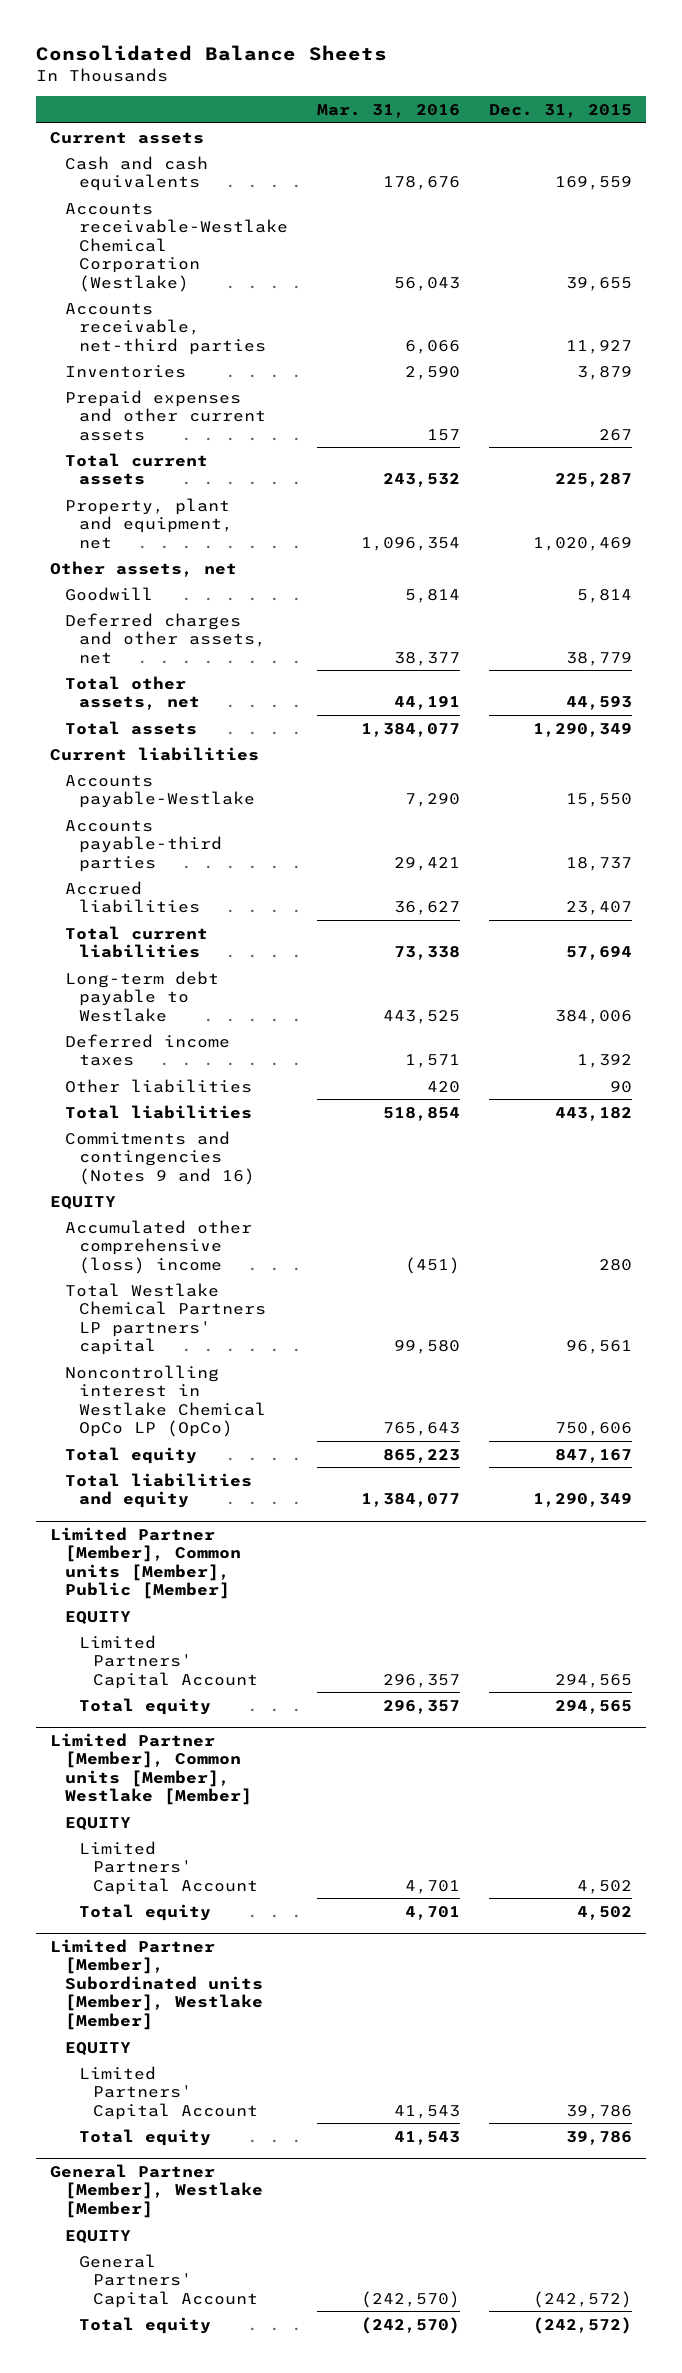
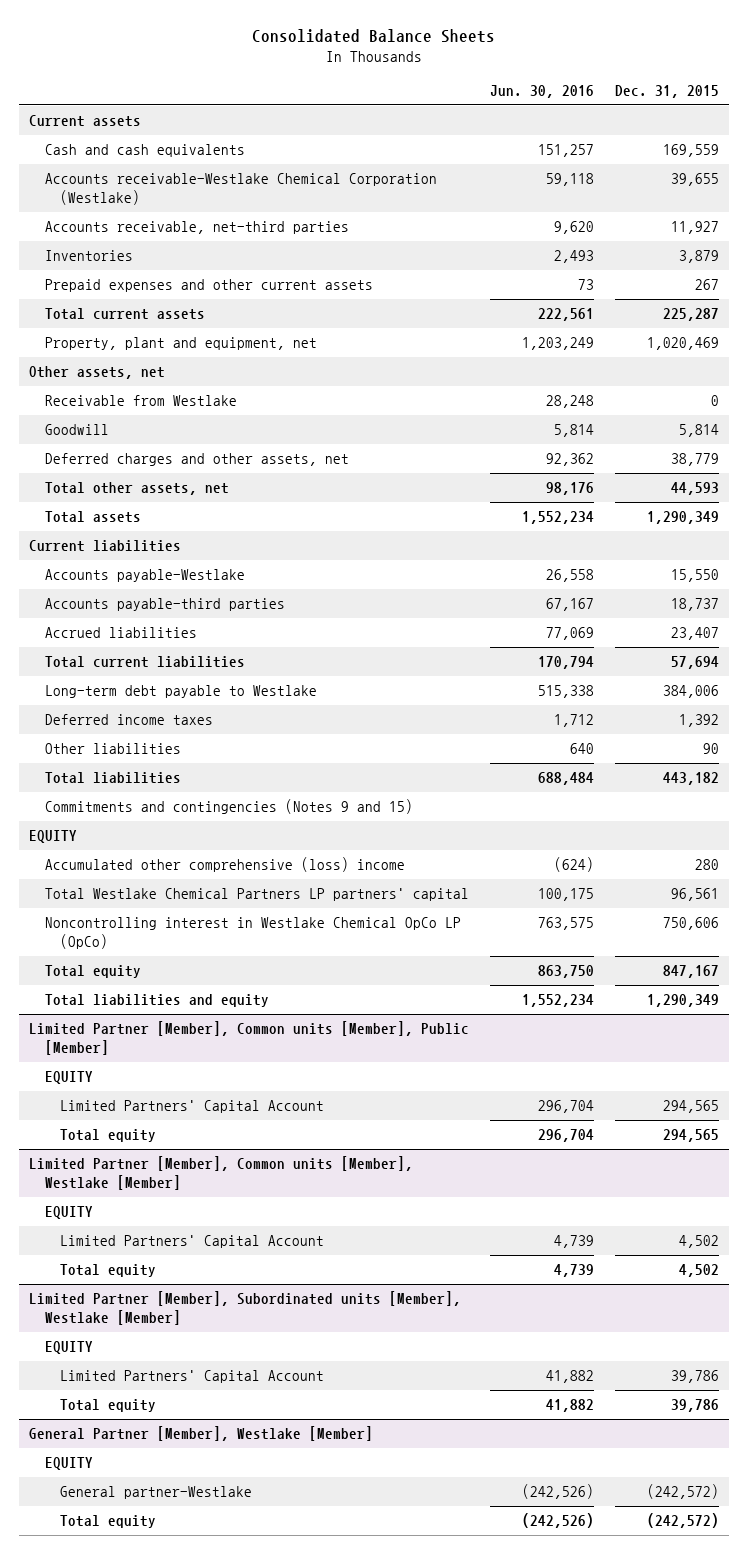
[316,104,460,119] Mar. 31, 2016 -> none
none -> [489,84,594,98] Jun. 30, 2016
none -> [44,395,237,407] Receivable from Westlake
[64,1130,256,1185] Commitments and contingencies (Notes 9 and 16) -> [44,799,413,815] Commitments and contingencies (Notes 9 and 15)
[79,2253,259,2308] General Partners' Capital Account -> [60,1486,253,1500] General partner-Westlake

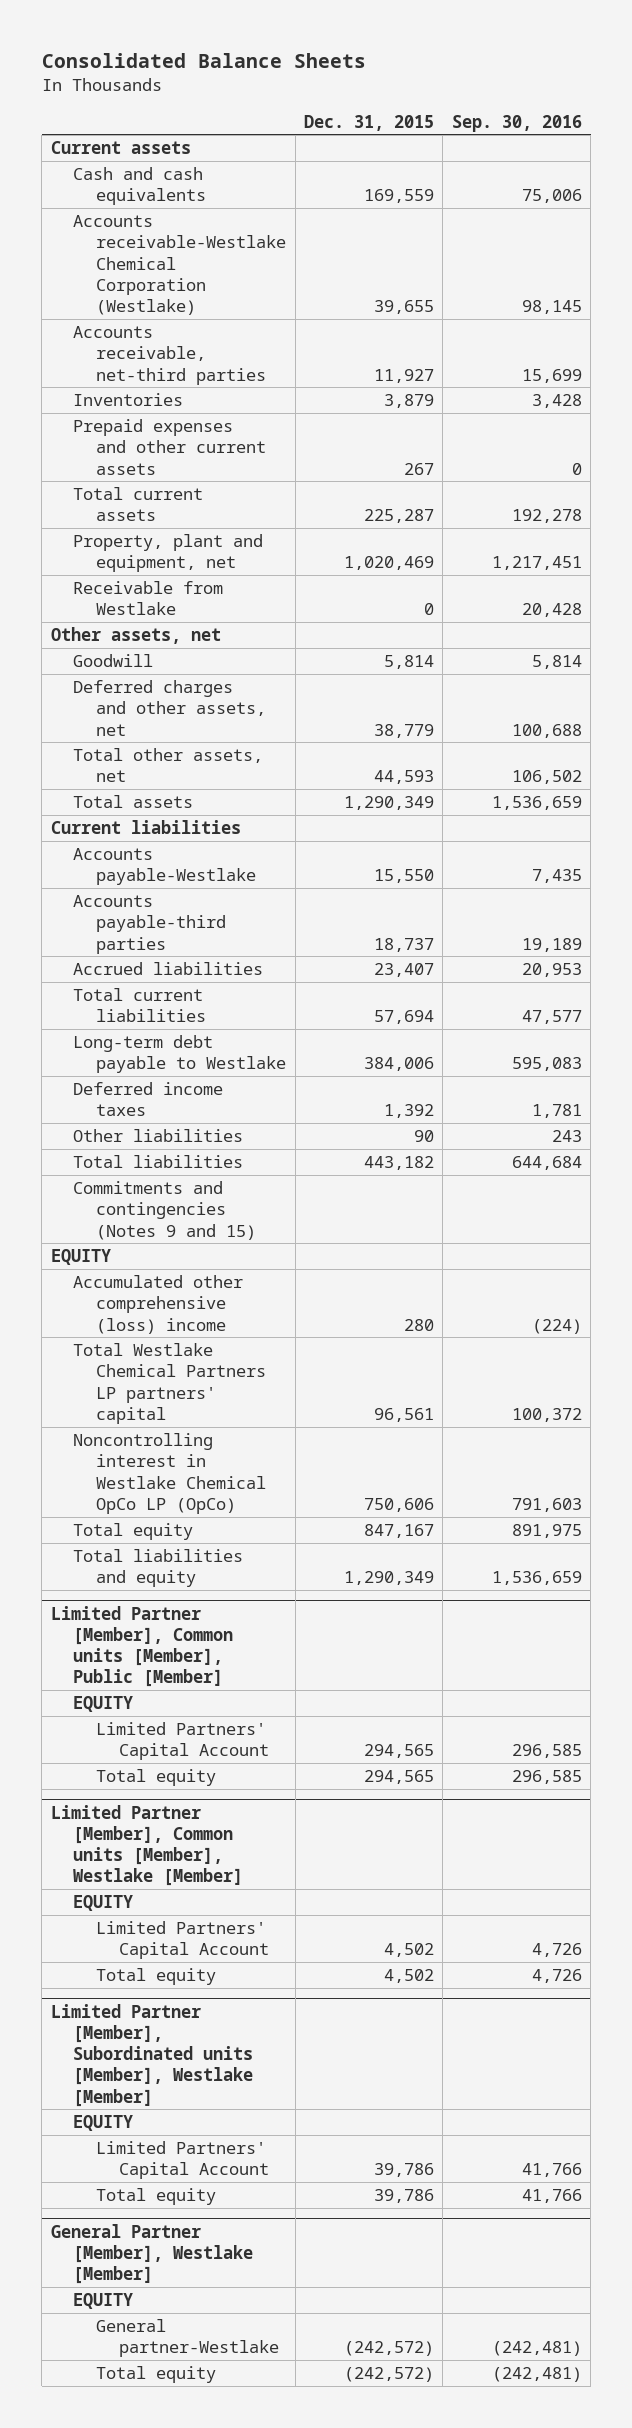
[489,84,594,98] Jun. 30, 2016 -> none
none -> [451,114,582,132] Sep. 30, 2016
[29,366,166,380] Other assets, net -> [50,627,221,645] Other assets, net

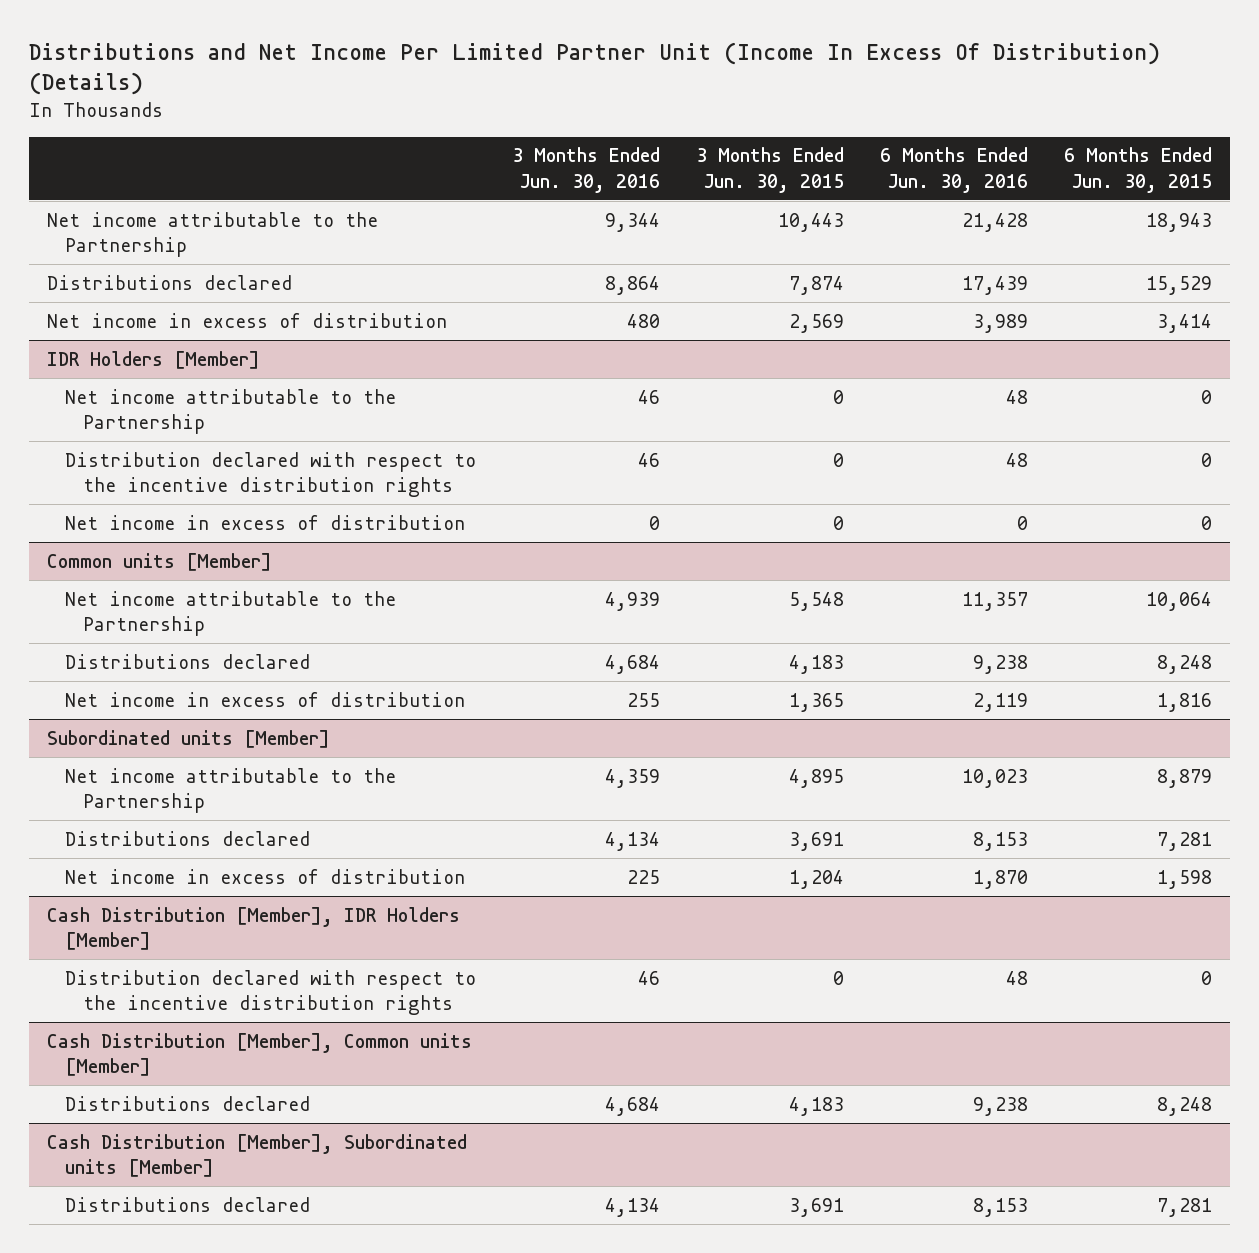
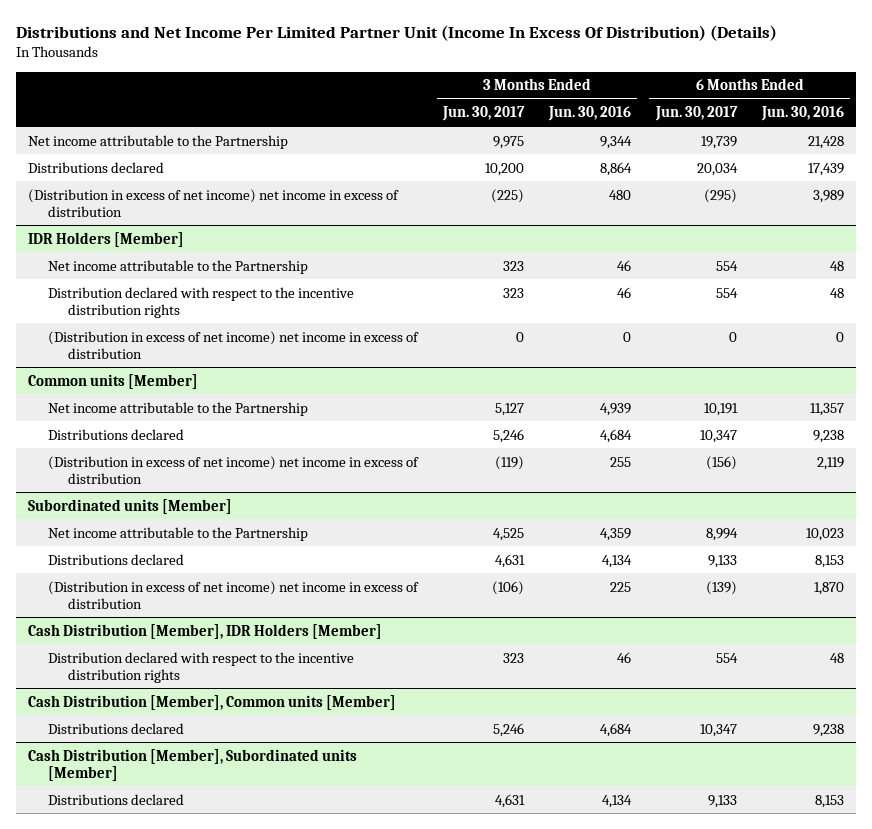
[695,147,844,193] 3 Months Ended Jun. 30, 2015 -> none
[1064,147,1213,193] 6 Months Ended Jun. 30, 2015 -> none
none -> [441,106,525,122] Jun. 30, 2017
none -> [654,106,738,122] Jun. 30, 2017
[47,312,448,328] Net income in excess of distribution -> [28,188,400,217] (Distribution in excess of net income) net income in excess of distribution
[64,514,465,530] Net income in excess of distribution -> [47,330,419,359] (Distribution in excess of net income) net income in excess of distribution
[64,691,465,707] Net income in excess of distribution -> [47,455,419,484] (Distribution in excess of net income) net income in excess of distribution
[64,868,465,884] Net income in excess of distribution -> [47,580,419,609] (Distribution in excess of net income) net income in excess of distribution

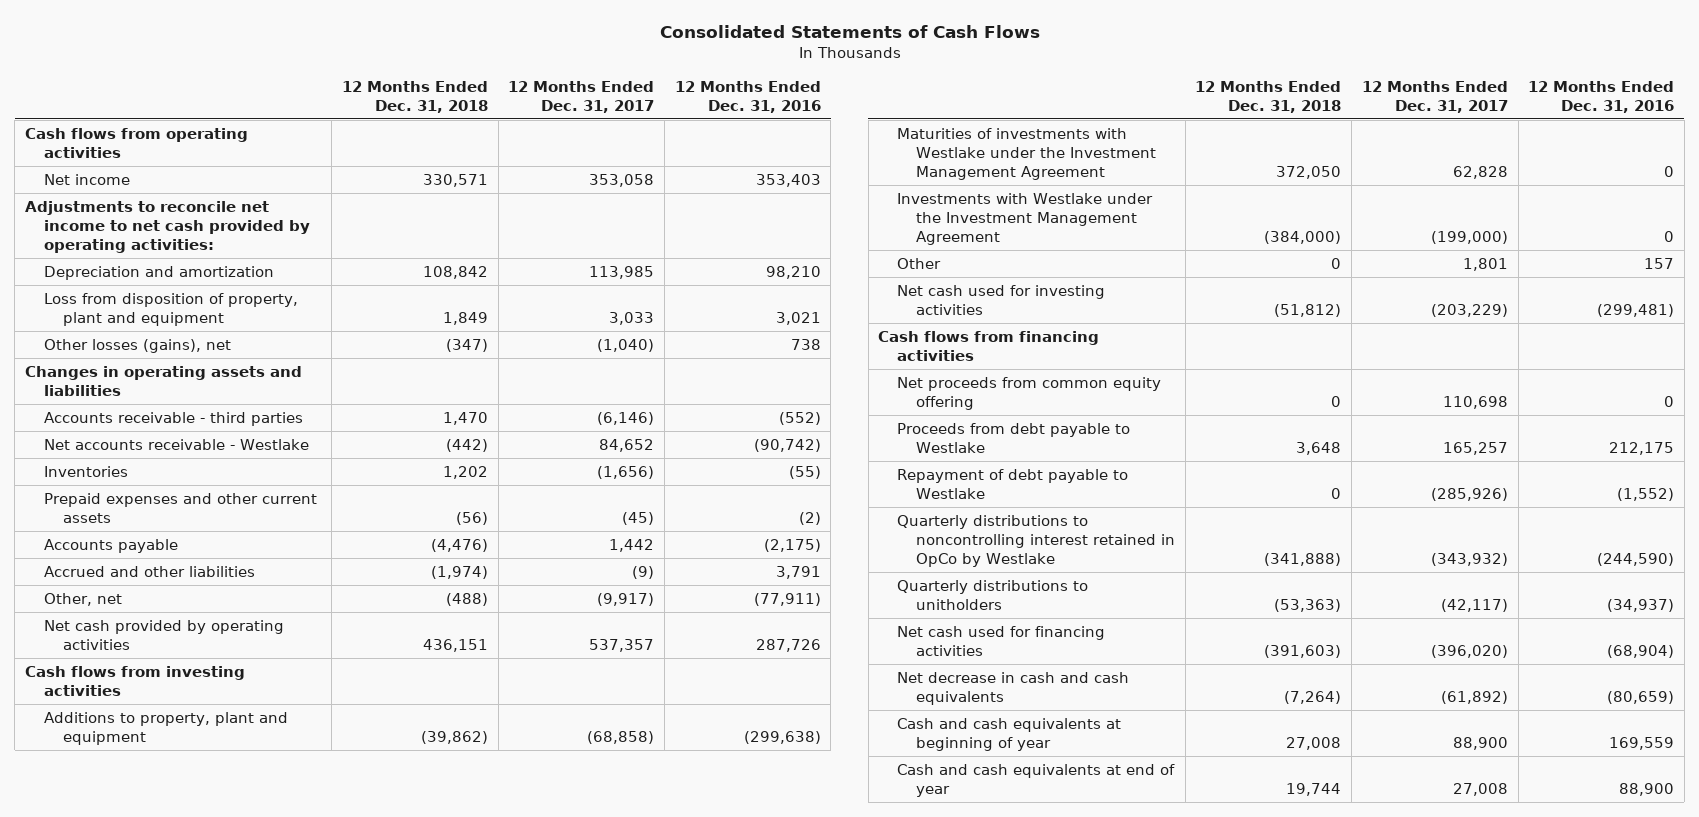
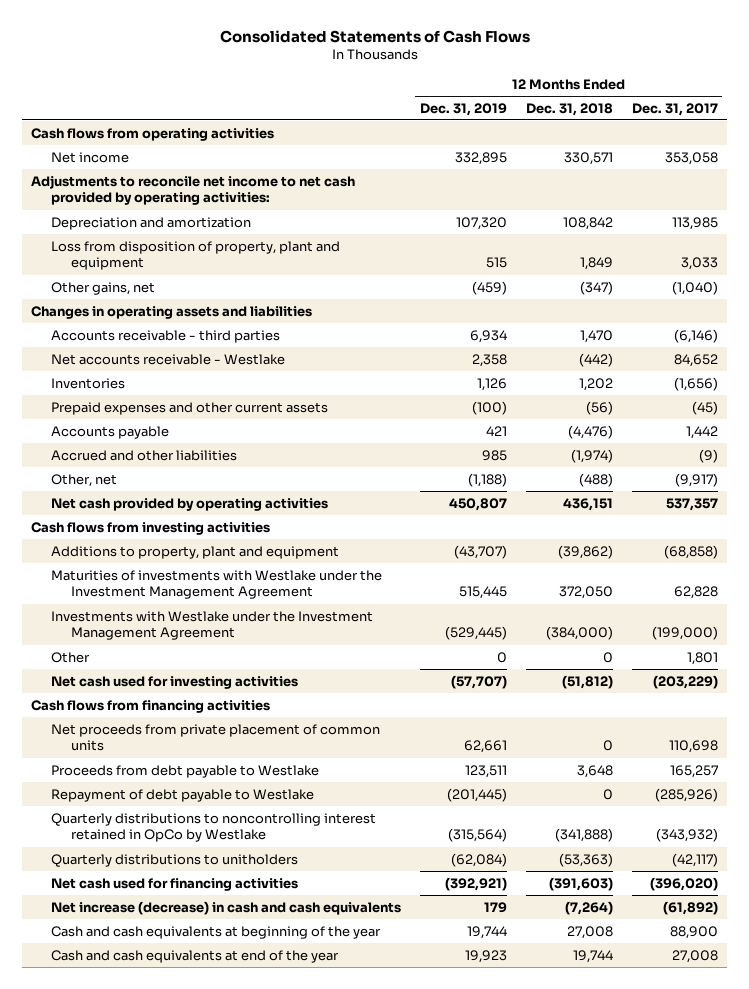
[674,80,821,113] 12 Months Ended Dec. 31, 2016 -> none
none -> [420,102,508,116] Dec. 31, 2019
[43,339,231,354] Other losses (gains), net -> [51,281,156,295] Other gains, net
[897,377,1162,411] Net proceeds from common equity offering -> [51,723,381,752] Net proceeds from private placement of common units
[897,672,1130,706] Net decrease in cash and cash equivalents -> [51,900,402,915] Net increase (decrease) in cash and cash equivalents
[897,718,1122,752] Cash and cash equivalents at beginning of year -> [51,925,382,939] Cash and cash equivalents at beginning of the year
[897,764,1176,798] Cash and cash equivalents at end of year -> [51,949,340,963] Cash and cash equivalents at end of the year

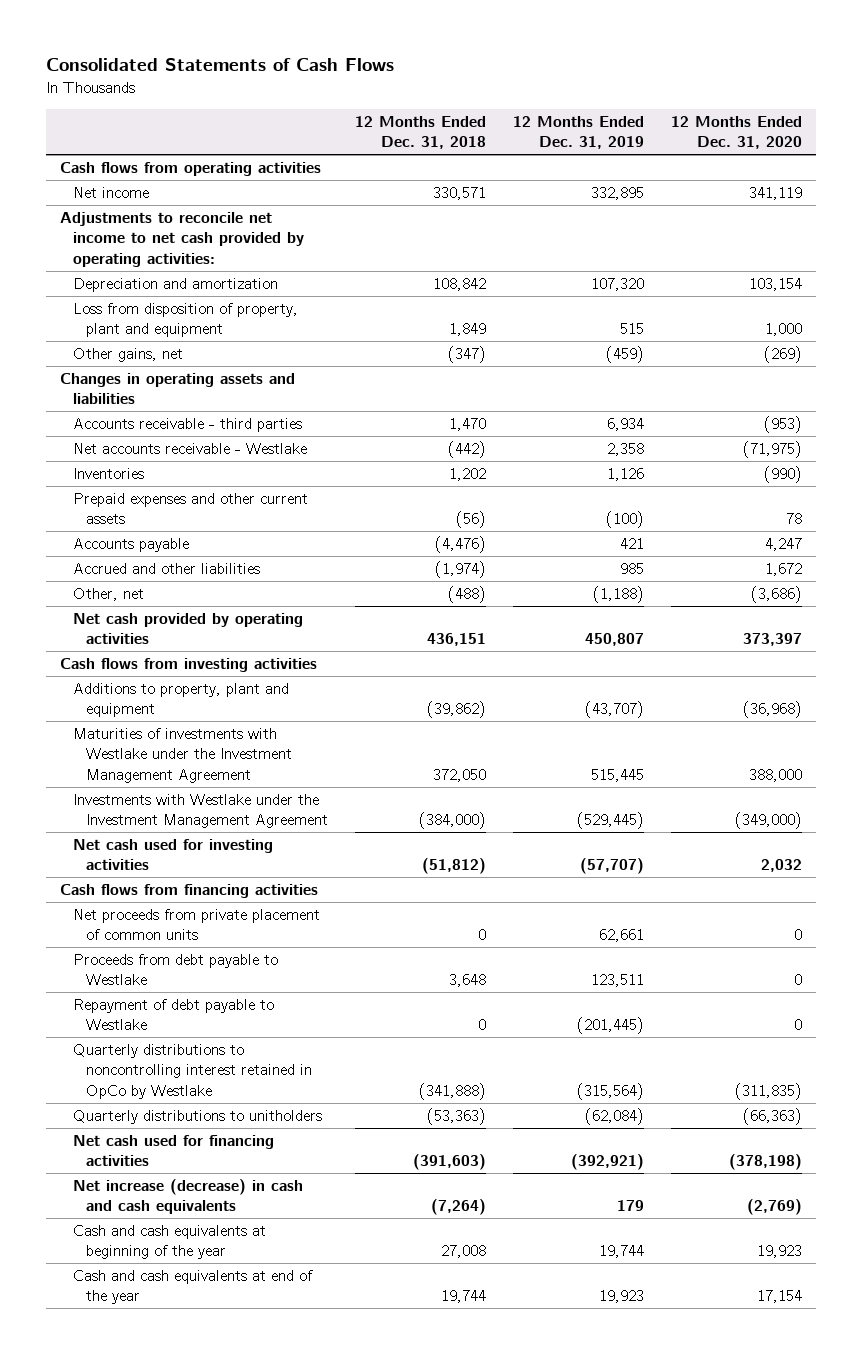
[631,102,718,116] Dec. 31, 2017 -> none
none -> [671,116,803,150] 12 Months Ended Dec. 31, 2020
[51,651,91,663] Other -> none

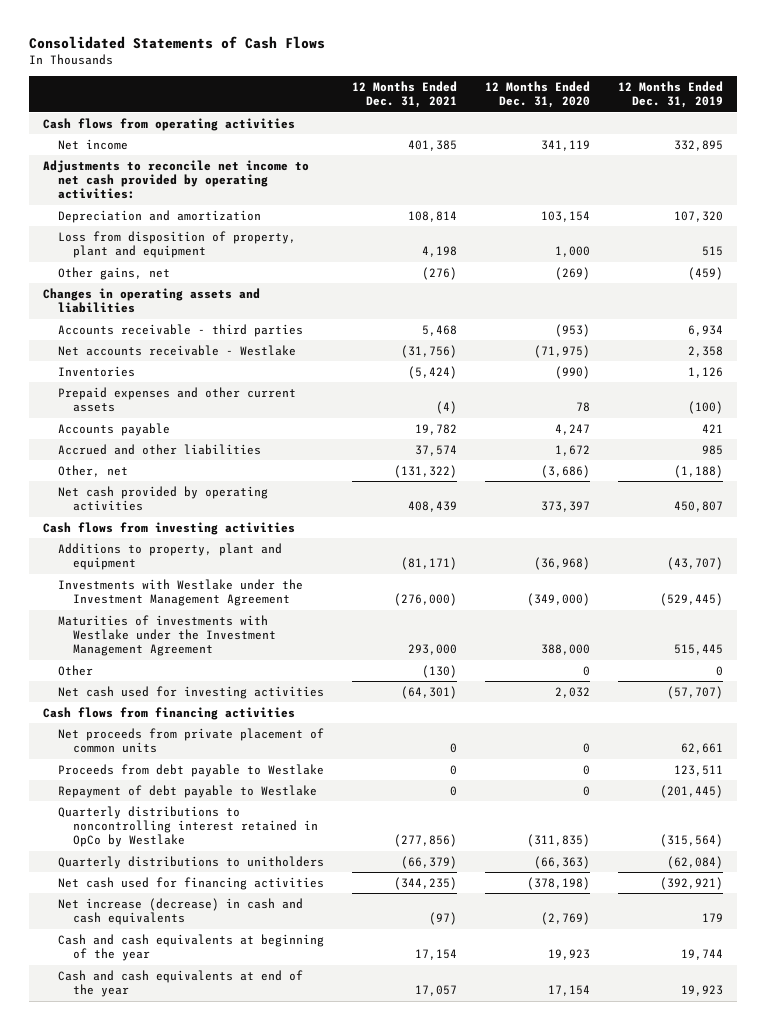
[354,116,486,150] 12 Months Ended Dec. 31, 2018 -> none
none -> [352,81,458,109] 12 Months Ended Dec. 31, 2021
[72,728,292,783] Maturities of investments with Westlake under the Investment Management Agreement -> [58,614,276,657] Maturities of investments with Westlake under the Investment Management Agreement
none -> [58,664,94,676] Other

